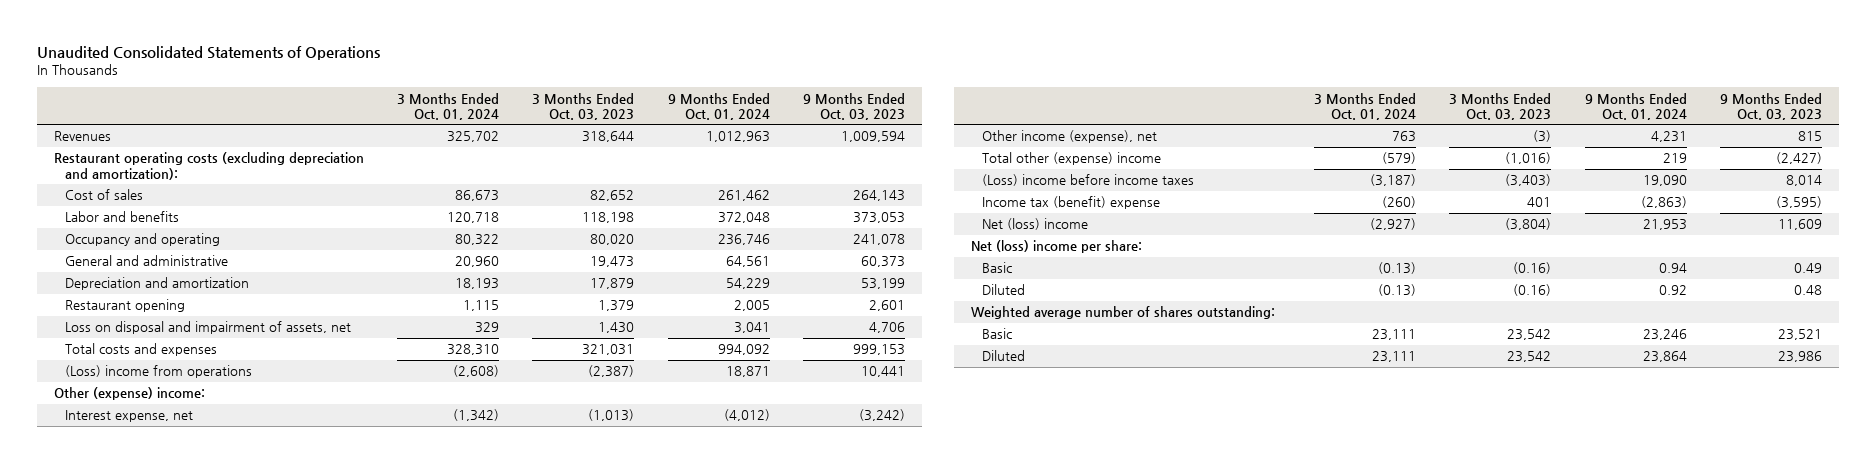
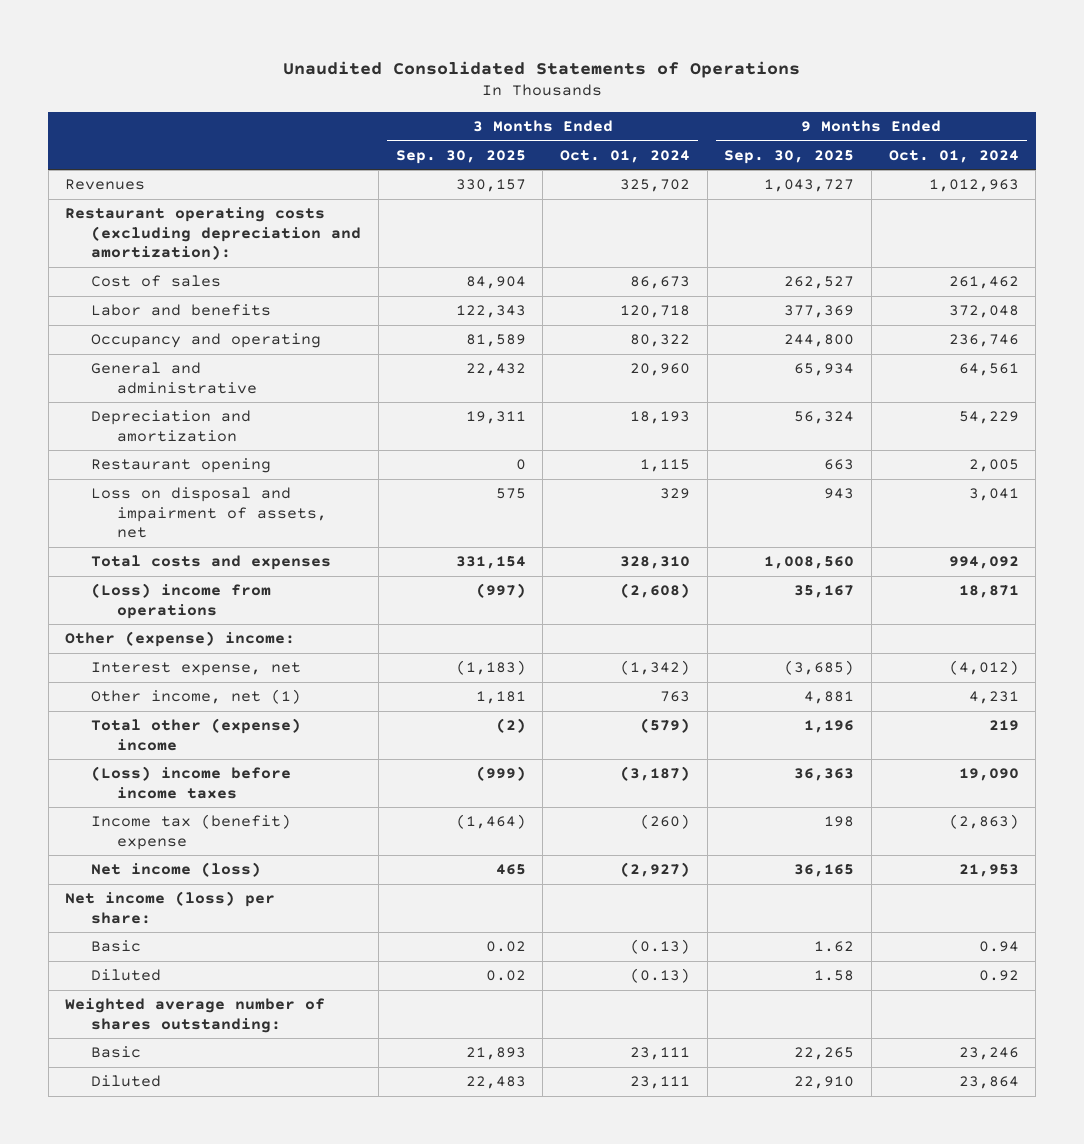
[532,92,635,121] 3 Months Ended Oct. 03, 2023 -> none
[802,92,905,121] 9 Months Ended Oct. 03, 2023 -> none
none -> [395,149,526,164] Sep. 30, 2025
none -> [724,149,855,164] Sep. 30, 2025
[981,130,1157,144] Other income (expense), net -> [91,689,302,705] Other income, net (1)
[981,218,1088,231] Net (loss) income -> [91,862,262,878] Net income (loss)
[970,240,1142,254] Net (loss) income per share: -> [65,891,276,924] Net income (loss) per share:

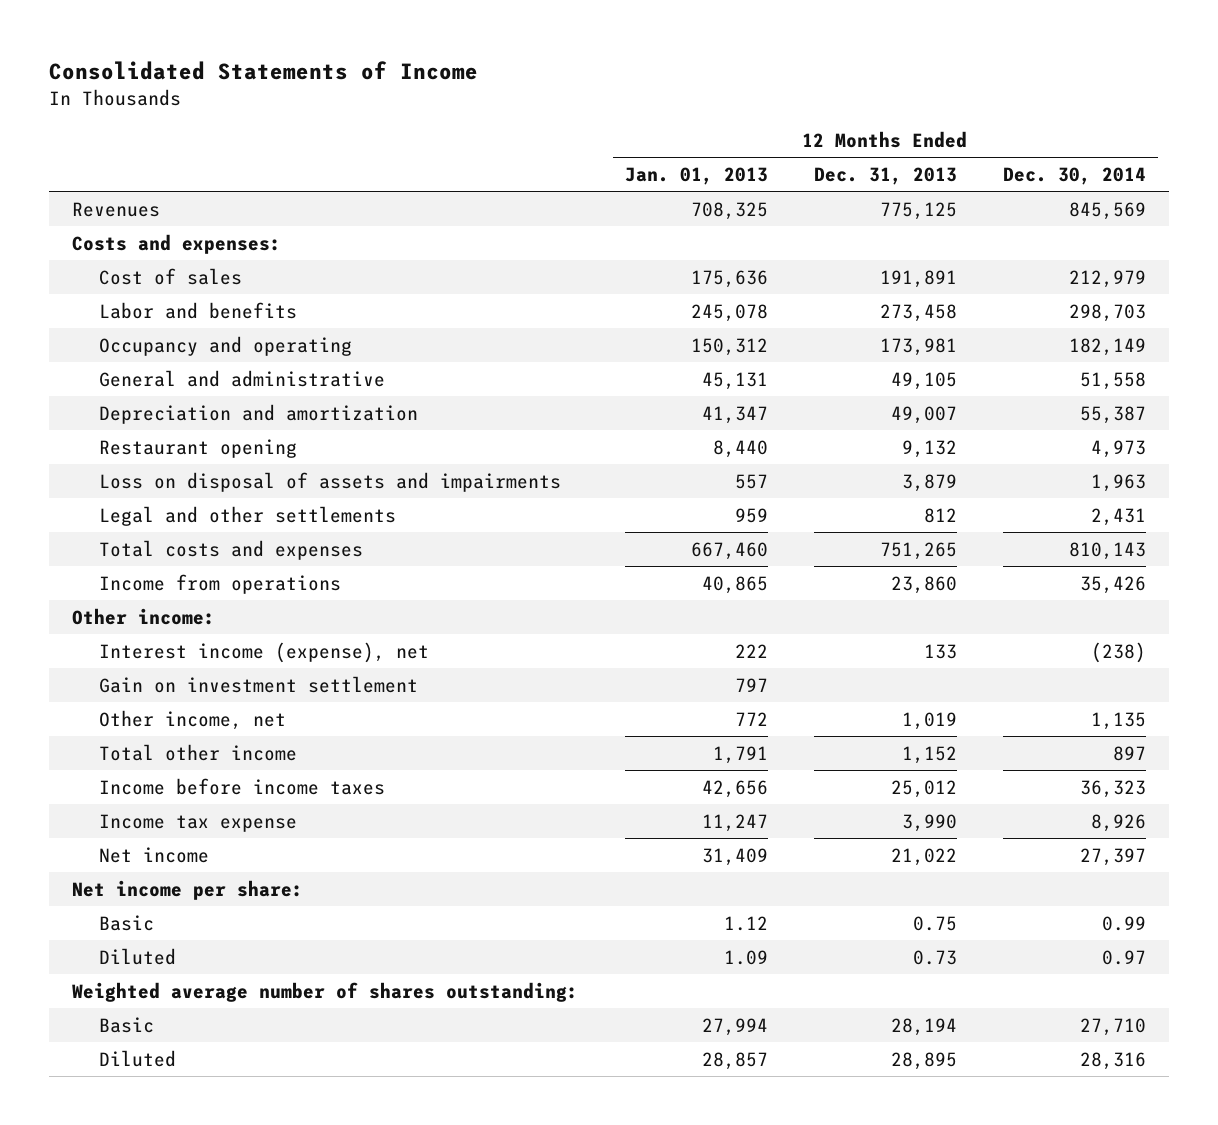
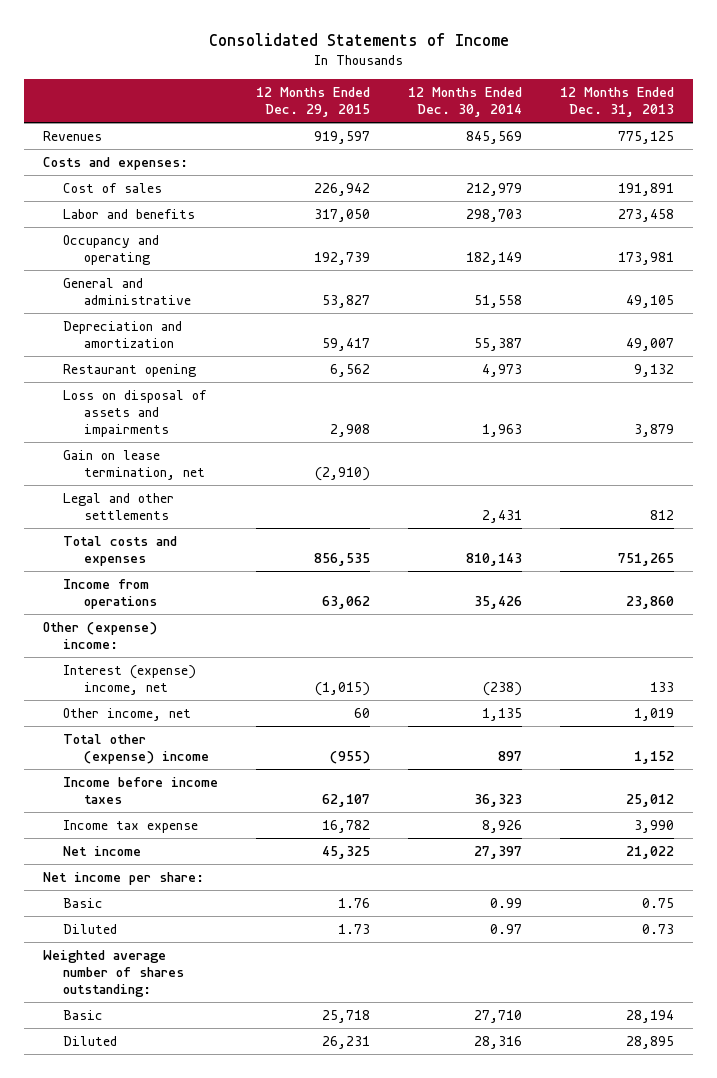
[624,167,768,186] Jan. 01, 2013 -> none
none -> [256,87,371,118] 12 Months Ended Dec. 29, 2015
none -> [63,449,205,480] Gain on lease termination, net
[99,675,419,693] Gain on investment settlement -> none
[72,607,216,625] Other income: -> [42,621,157,649] Other (expense) income:
[99,641,430,663] Interest income (expense), net -> [63,664,197,695] Interest (expense) income, net
[99,743,298,761] Total other income -> [63,733,209,764] Total other (expense) income

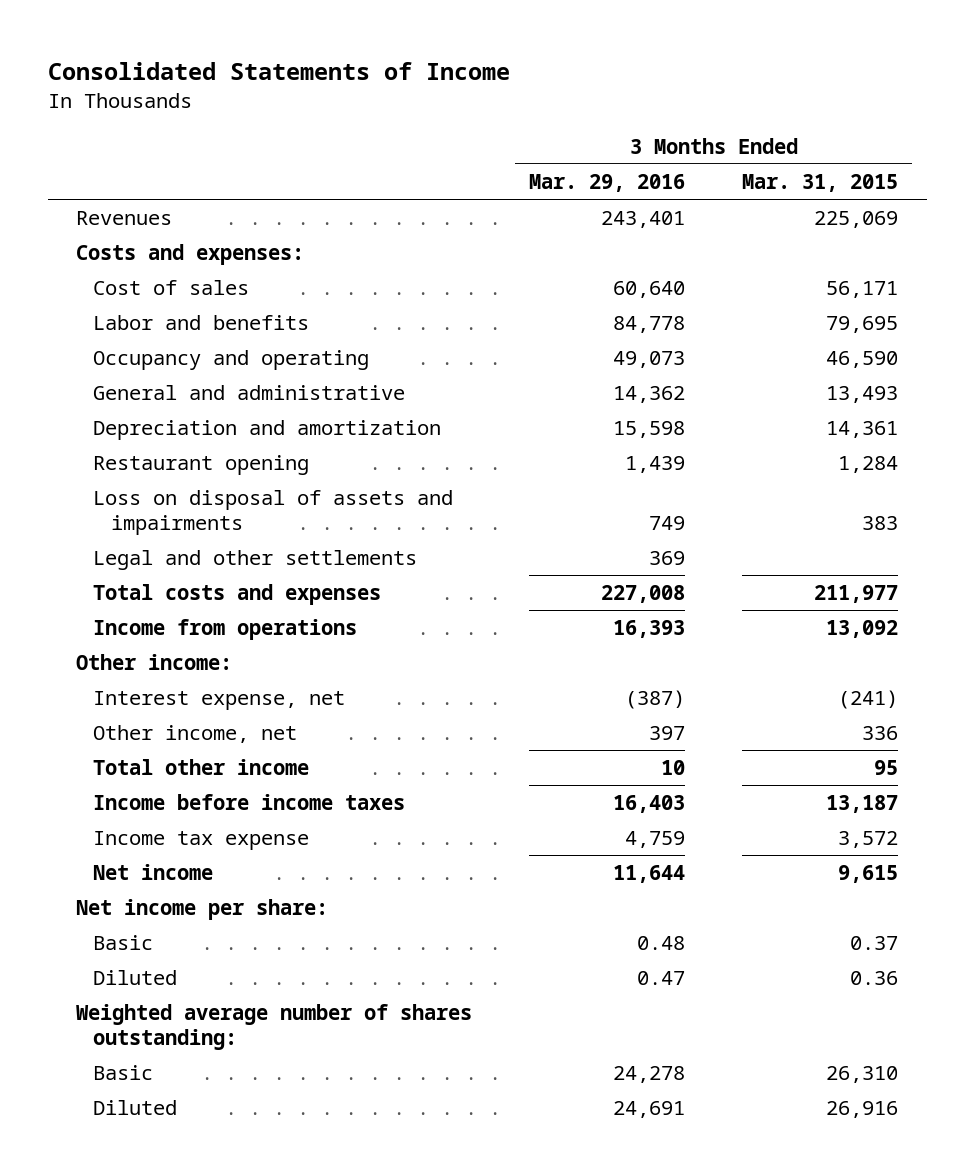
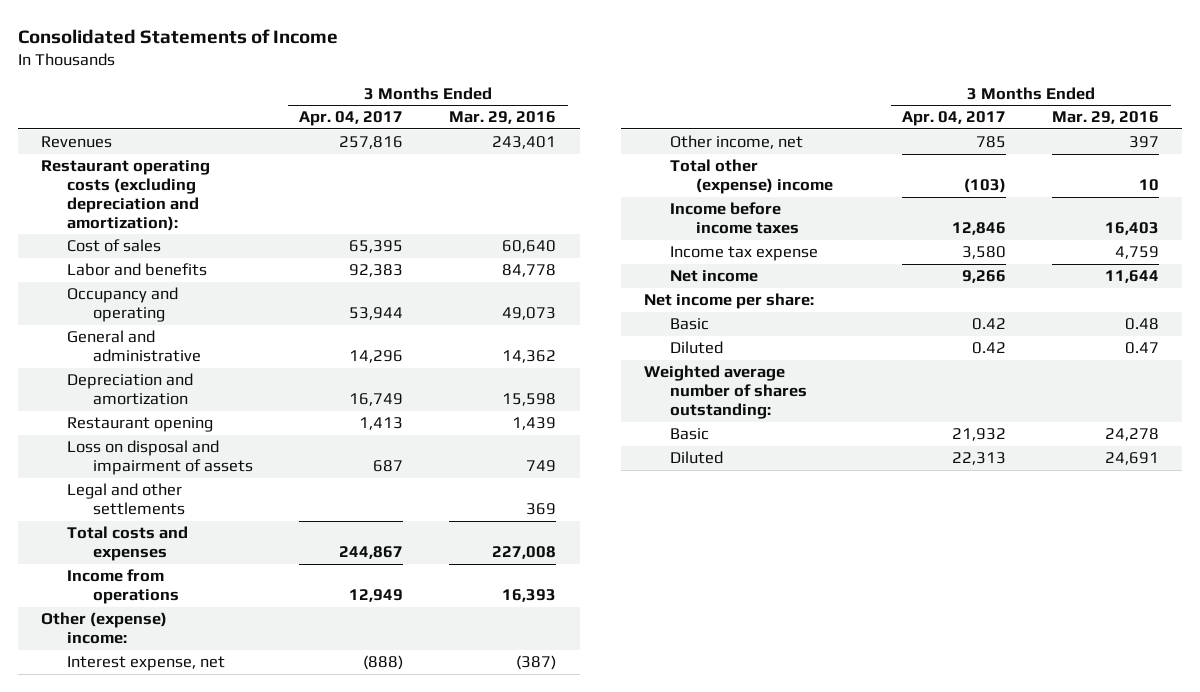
[742,174,899,193] Mar. 31, 2015 -> none
none -> [299,111,404,127] Apr. 04, 2017
[76,244,305,266] Costs and expenses: -> none
none -> [40,160,210,231] Restaurant operating costs (excluding depreciation and amortization):
[93,490,454,536] Loss on disposal of assets and impairments -> [66,440,254,476] Loss on disposal and impairment of assets
[76,654,233,671] Other income: -> [40,612,167,645] Other (expense) income:
[93,759,310,776] Total other income -> [669,159,833,195] Total other (expense) income

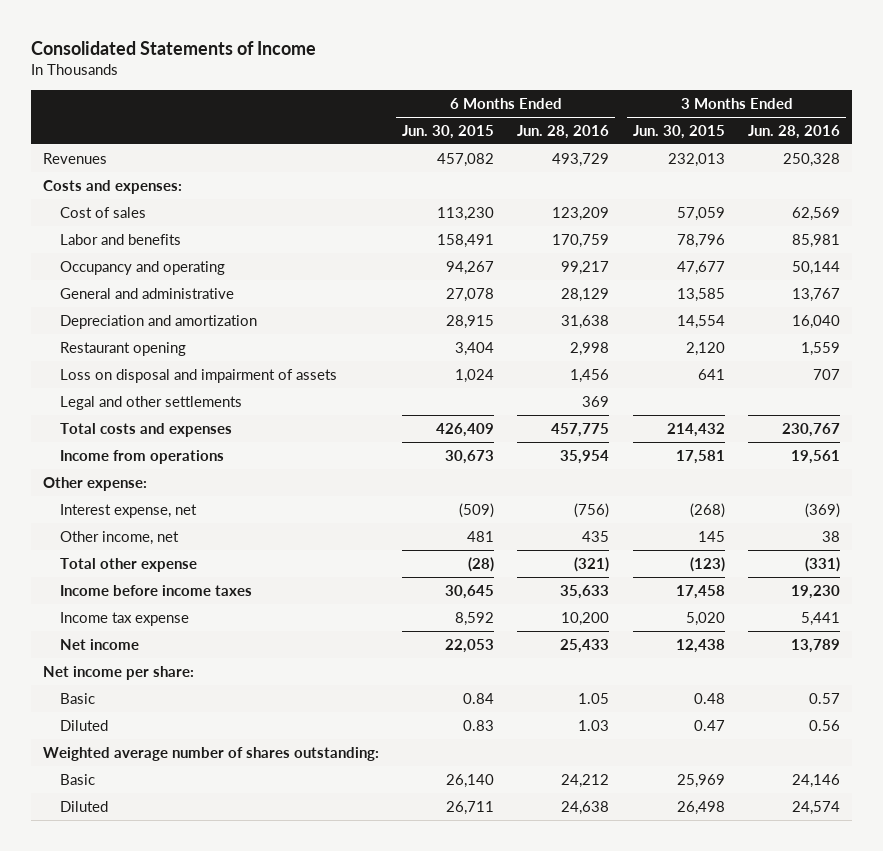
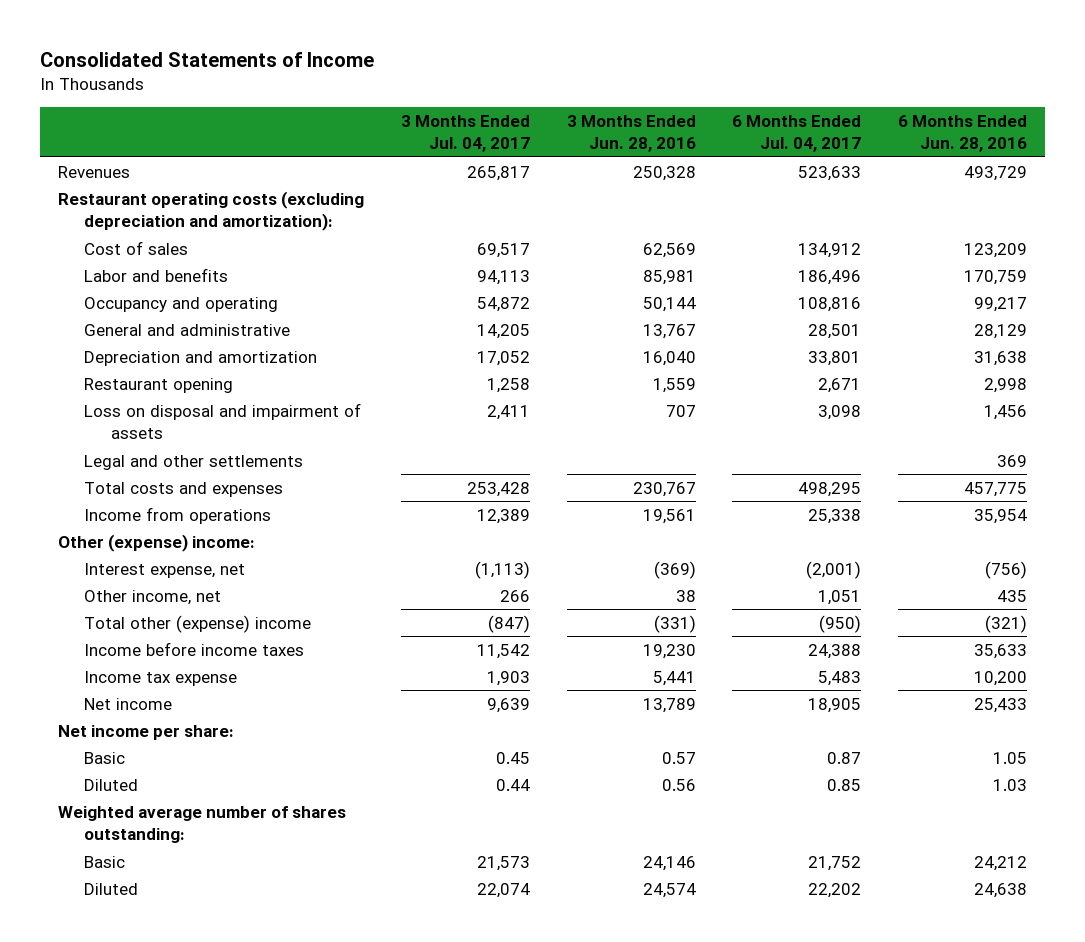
[402,124,495,139] Jun. 30, 2015 -> none
[632,124,725,139] Jun. 30, 2015 -> none
none -> [400,114,530,153] 3 Months Ended Jul. 04, 2017
none -> [732,114,862,153] 6 Months Ended Jul. 04, 2017
[42,179,182,194] Costs and expenses: -> none
none -> [58,190,365,232] Restaurant operating costs (excluding depreciation and amortization):
[42,476,147,491] Other expense: -> [58,533,256,552] Other (expense) income:
[60,557,198,572] Total other expense -> [84,614,312,633] Total other (expense) income

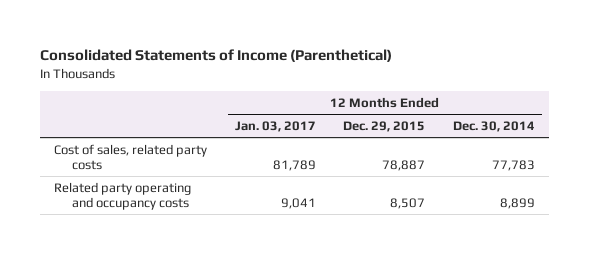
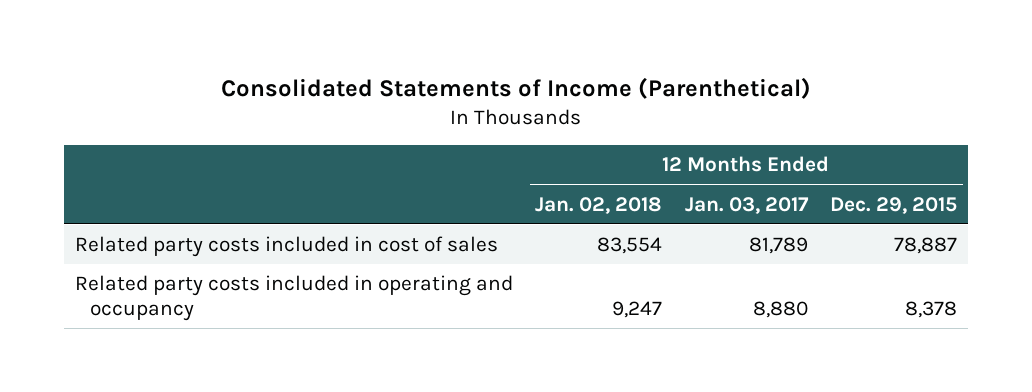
[452,120,535,132] Dec. 30, 2014 -> none
none -> [535,196,663,214] Jan. 02, 2018
[53,143,207,170] Cost of sales, related party costs -> [75,236,499,258] Related party costs included in cost of sales
[53,181,191,210] Related party operating and occupancy costs -> [75,275,514,321] Related party costs included in operating and occupancy
[280,197,316,209] 9,041 -> [752,300,808,318] 8,880
[390,197,426,209] 8,507 -> [905,300,958,318] 8,378

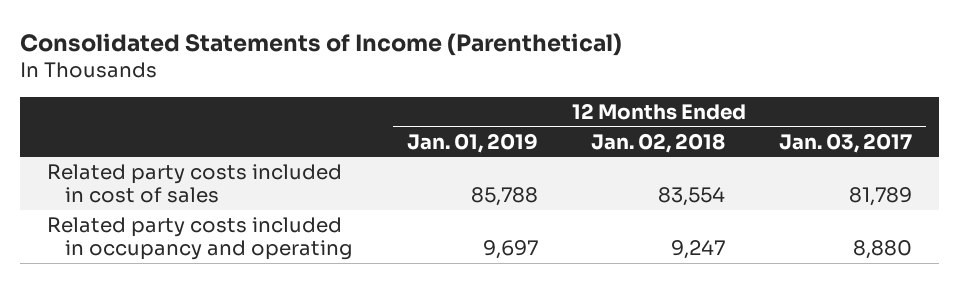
[830,196,958,214] Dec. 29, 2015 -> none
none -> [406,132,538,153] Jan. 01, 2019
[75,275,514,321] Related party costs included in operating and occupancy -> [46,217,354,261] Related party costs included in occupancy and operating

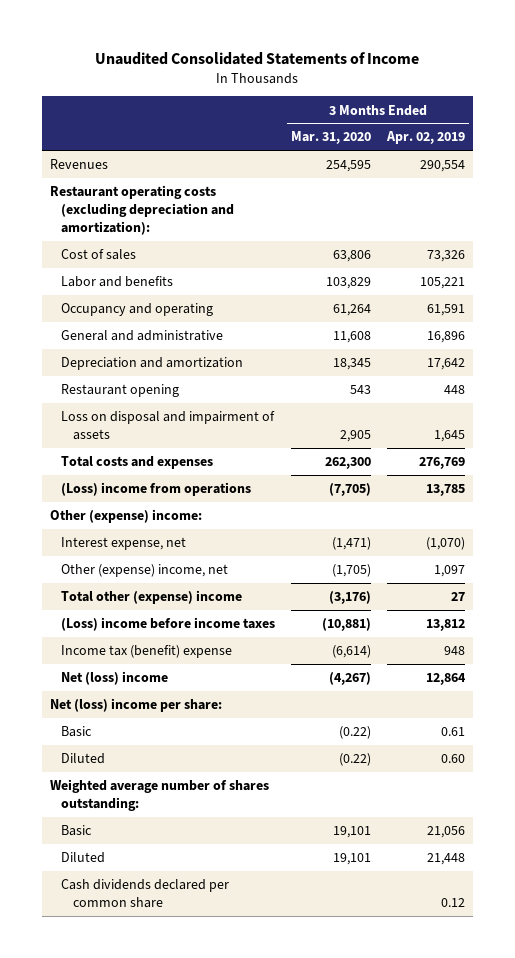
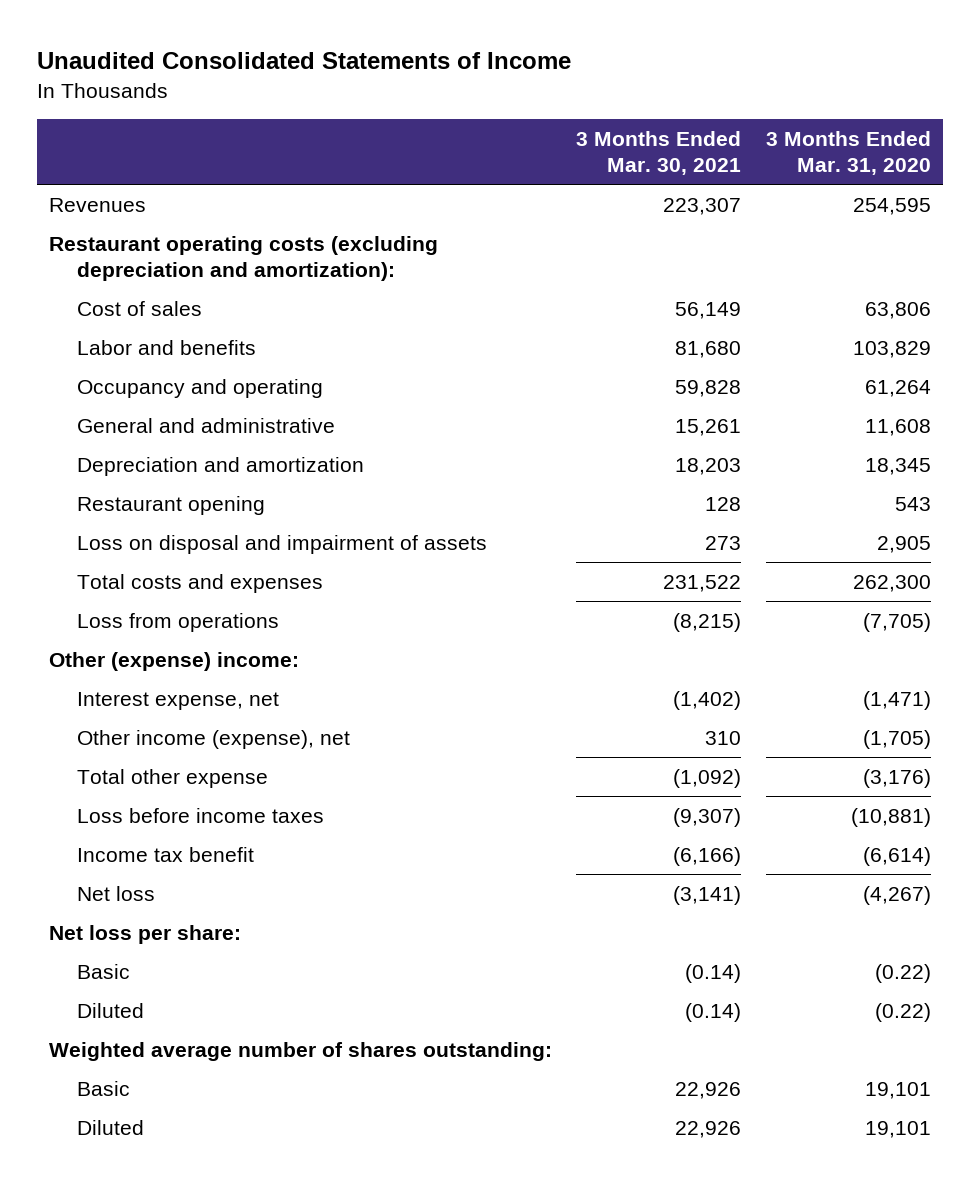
[385,131,465,145] Apr. 02, 2019 -> none
none -> [576,130,742,175] 3 Months Ended Mar. 30, 2021
[61,482,252,497] (Loss) income from operations -> [77,612,280,632] Loss from operations
[61,564,229,578] Other (expense) income, net -> [77,729,351,749] Other income (expense), net
[61,590,243,605] Total other (expense) income -> [77,768,269,788] Total other expense
[61,617,276,632] (Loss) income before income taxes -> [77,807,325,823] Loss before income taxes
[61,645,233,659] Income tax (benefit) expense -> [77,846,255,862] Income tax benefit
[61,671,169,686] Net (loss) income -> [77,885,156,901] Net loss
[49,698,222,713] Net (loss) income per share: -> [48,924,241,944] Net loss per share:
[61,879,230,909] Cash dividends declared per common share -> none

